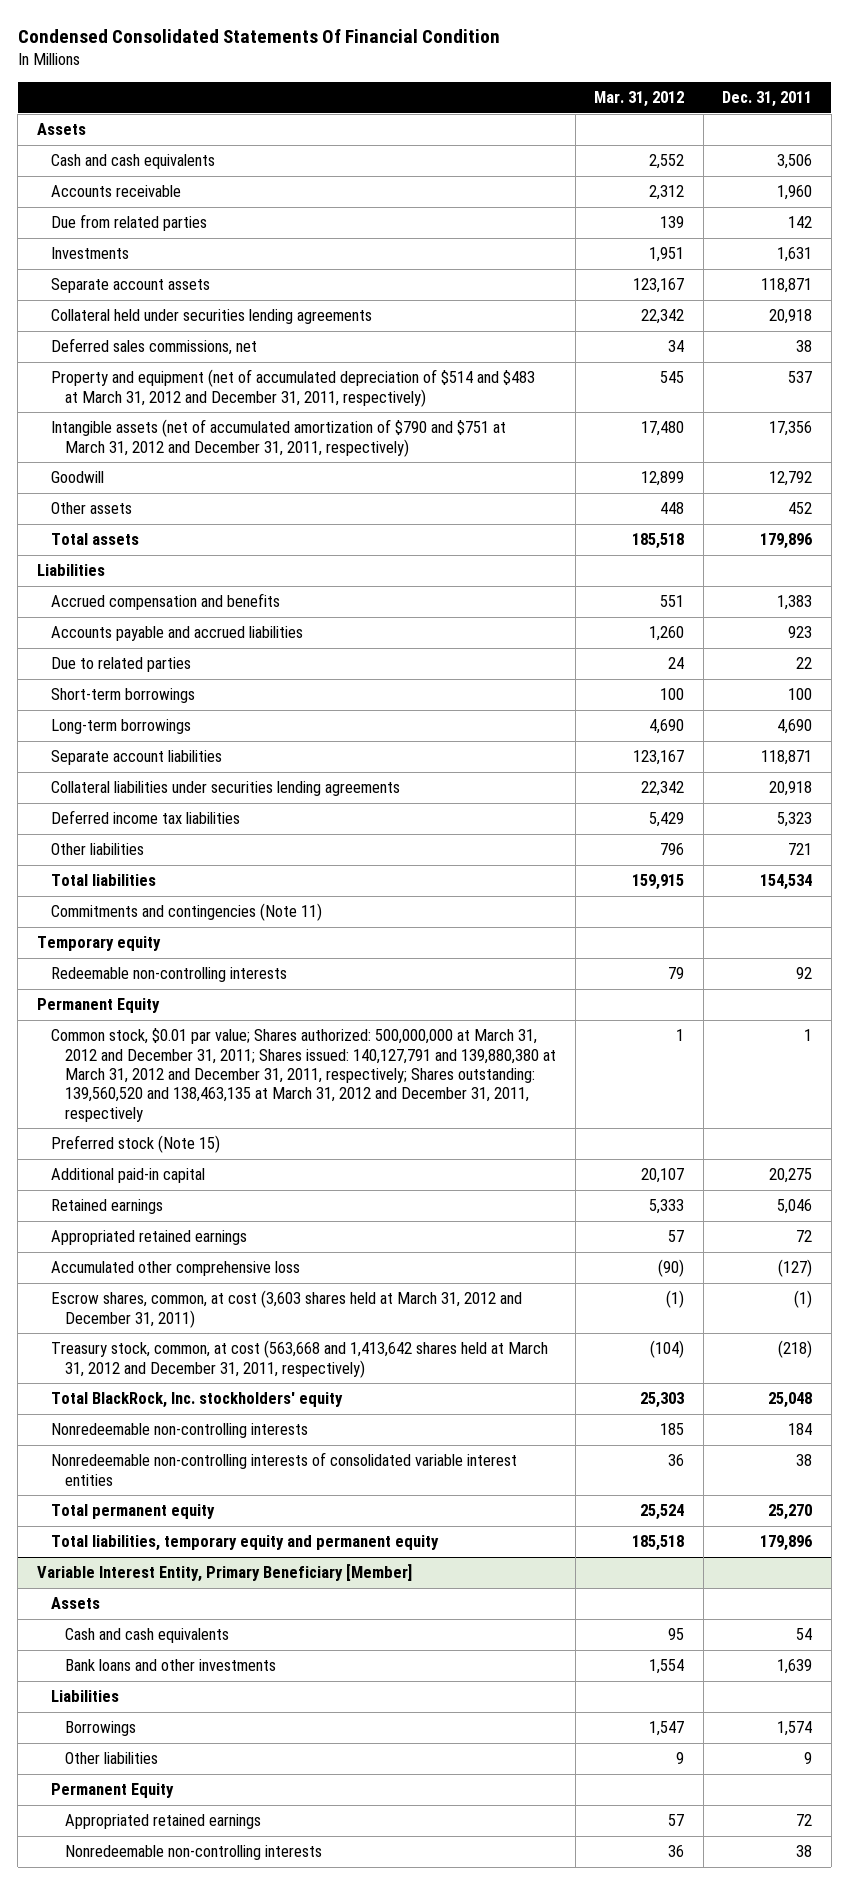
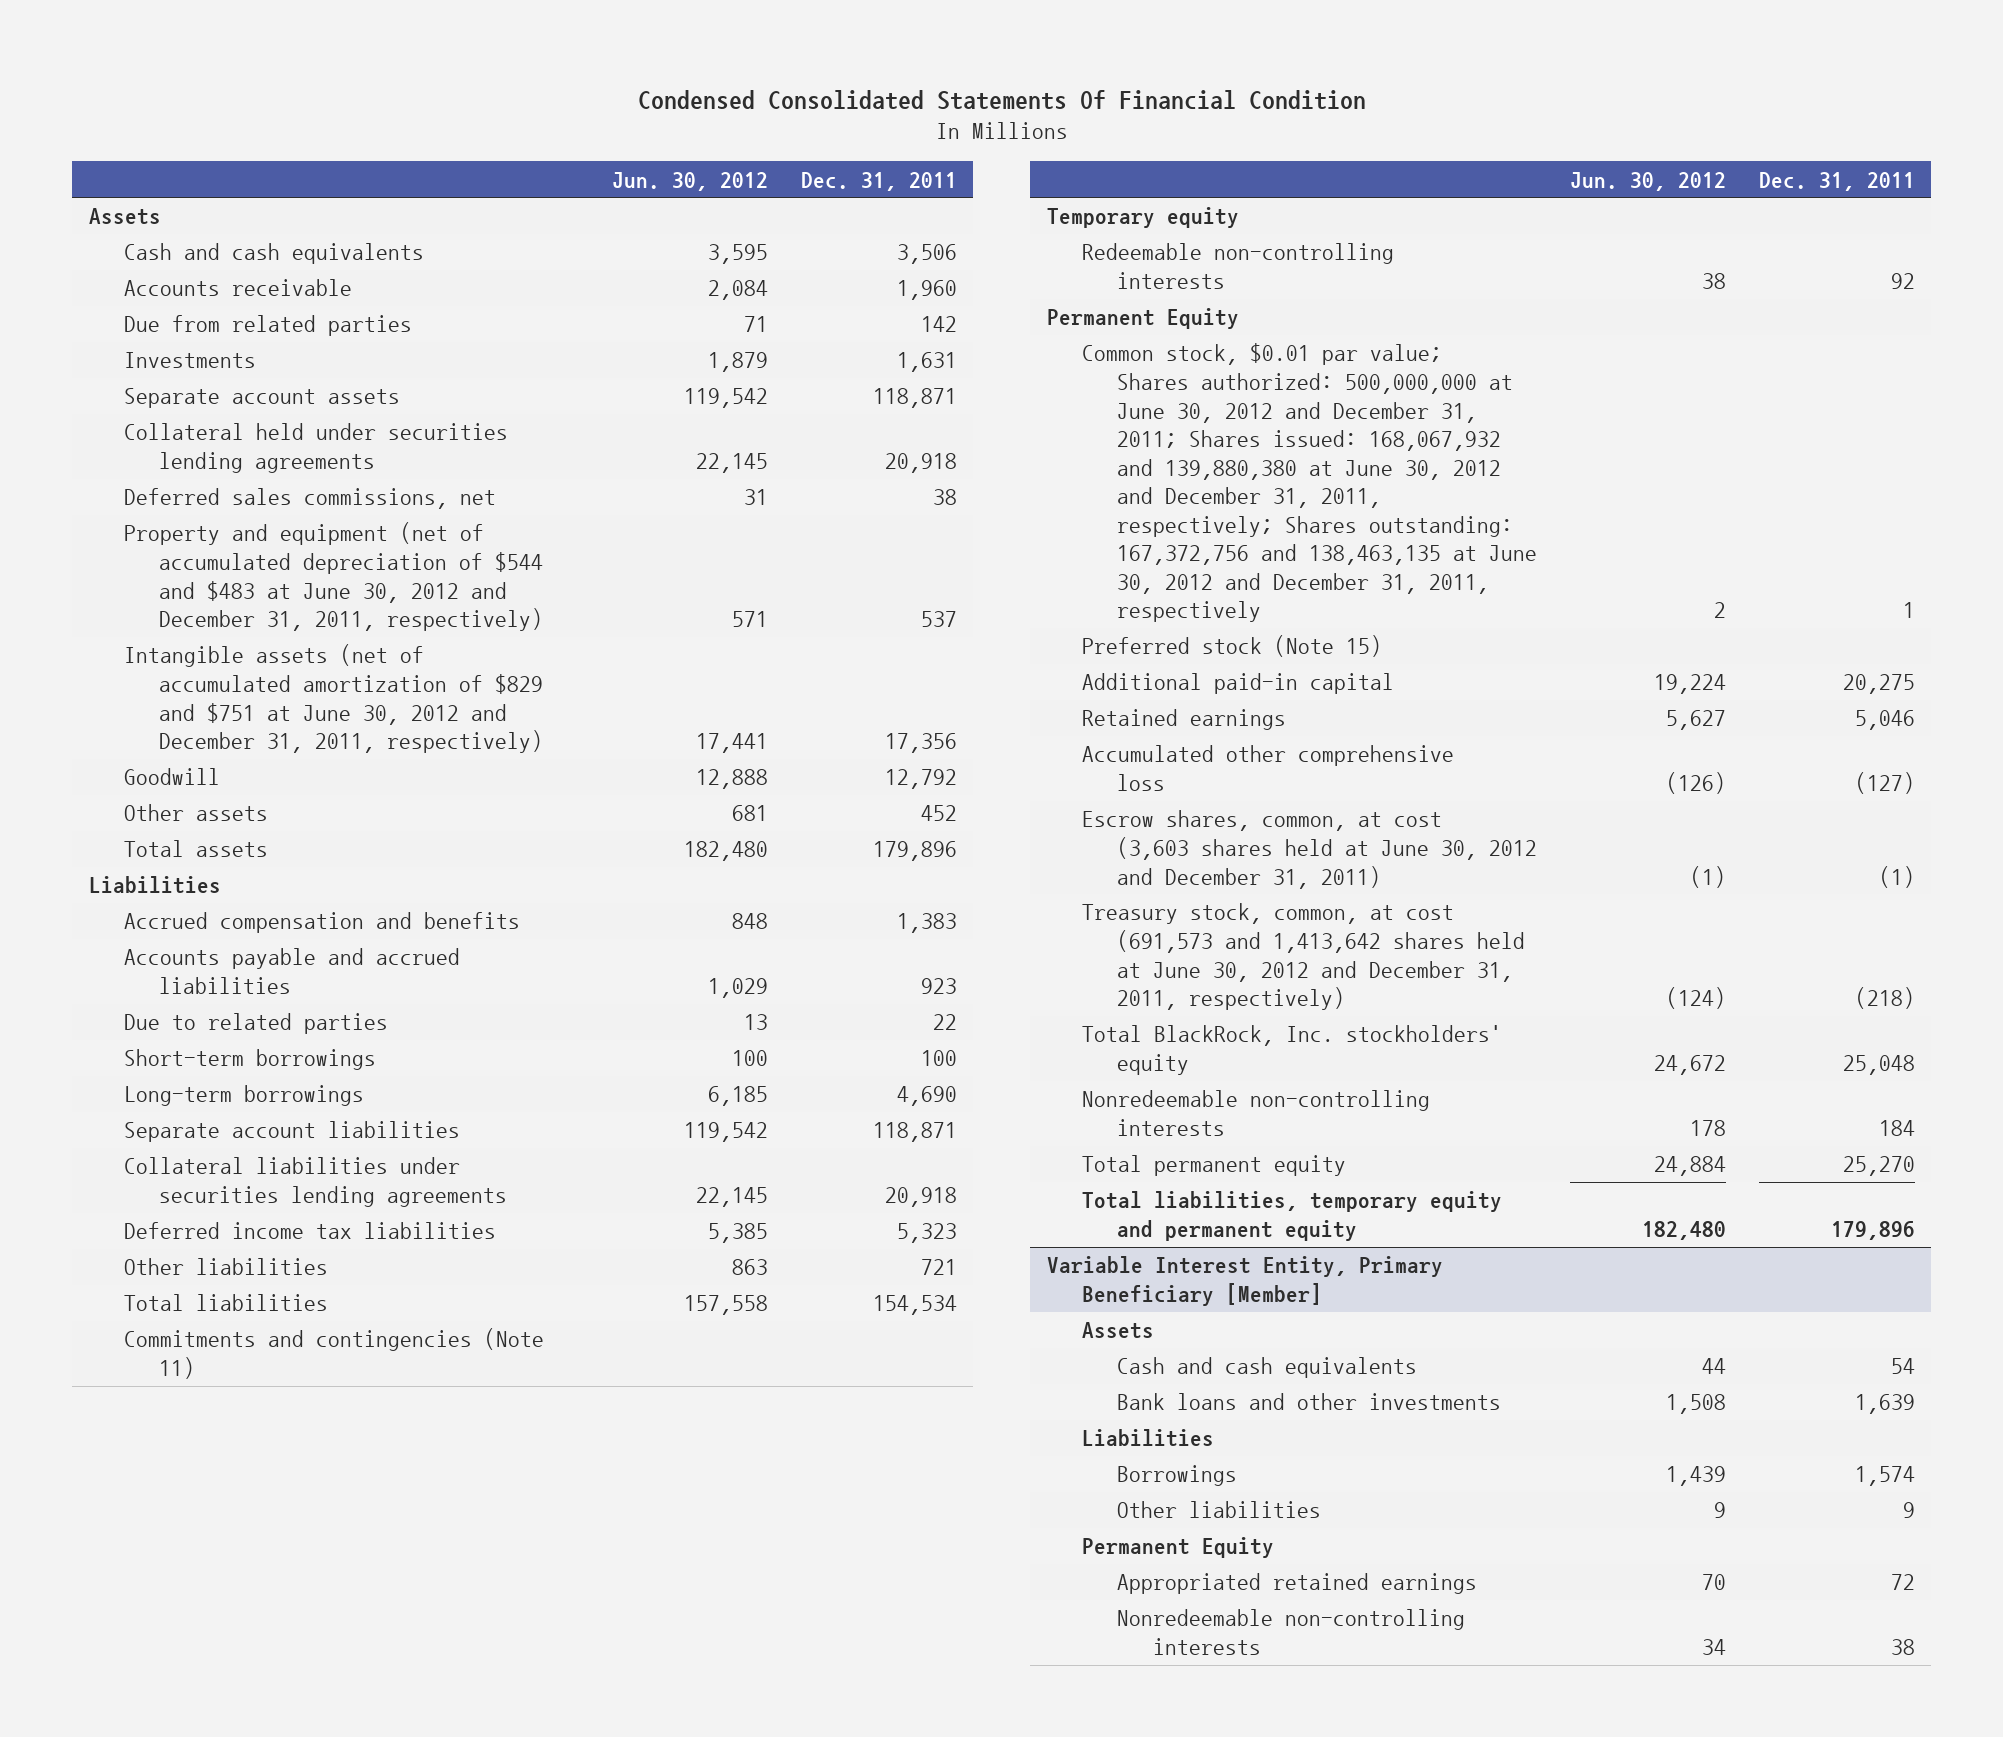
[594,91,685,108] Mar. 31, 2012 -> none
none -> [612,171,769,191] Jun. 30, 2012
[50,369,535,407] Property and equipment (net of accumulated depreciation of $514 and $483 at March 31, 2012 and December 31, 2011, respectively) -> [123,522,544,632] Property and equipment (net of accumulated depreciation of $544 and $483 at June 30, 2012 and December 31, 2011, respectively)
[50,419,506,457] Intangible assets (net of accumulated amortization of $790 and $751 at March 31, 2012 and December 31, 2011, respectively) -> [123,644,544,754] Intangible assets (net of accumulated amortization of $829 and $751 at June 30, 2012 and December 31, 2011, respectively)
[50,1028,556,1122] Common stock, $0.01 par value; Shares authorized: 500,000,000 at March 31, 2012 and December 31, 2011; Shares issued: 140,127,791 and 139,880,380 at March 31, 2012 and December 31, 2011, respectively; Shares outstanding: 139,560,520 and 138,463,135 at March 31, 2012 and December 31, 2011, respectively -> [1081,343,1538,623] Common stock, $0.01 par value; Shares authorized: 500,000,000 at June 30, 2012 and December 31, 2011; Shares issued: 168,067,932 and 139,880,380 at June 30, 2012 and December 31, 2011, respectively; Shares outstanding: 167,372,756 and 138,463,135 at June 30, 2012 and December 31, 2011, respectively
[50,1230,247,1246] Appropriated retained earnings -> none
[50,1290,522,1328] Escrow shares, common, at cost (3,603 shares held at March 31, 2012 and December 31, 2011) -> [1081,810,1538,889] Escrow shares, common, at cost (3,603 shares held at June 30, 2012 and December 31, 2011)
[50,1340,548,1378] Treasury stock, common, at cost (563,668 and 1,413,642 shares held at March 31, 2012 and December 31, 2011, respectively) -> [1081,903,1526,1011] Treasury stock, common, at cost (691,573 and 1,413,642 shares held at June 30, 2012 and December 31, 2011, respectively)
[50,1452,517,1486] Nonredeemable non-controlling interests of consolidated variable interest entities -> none

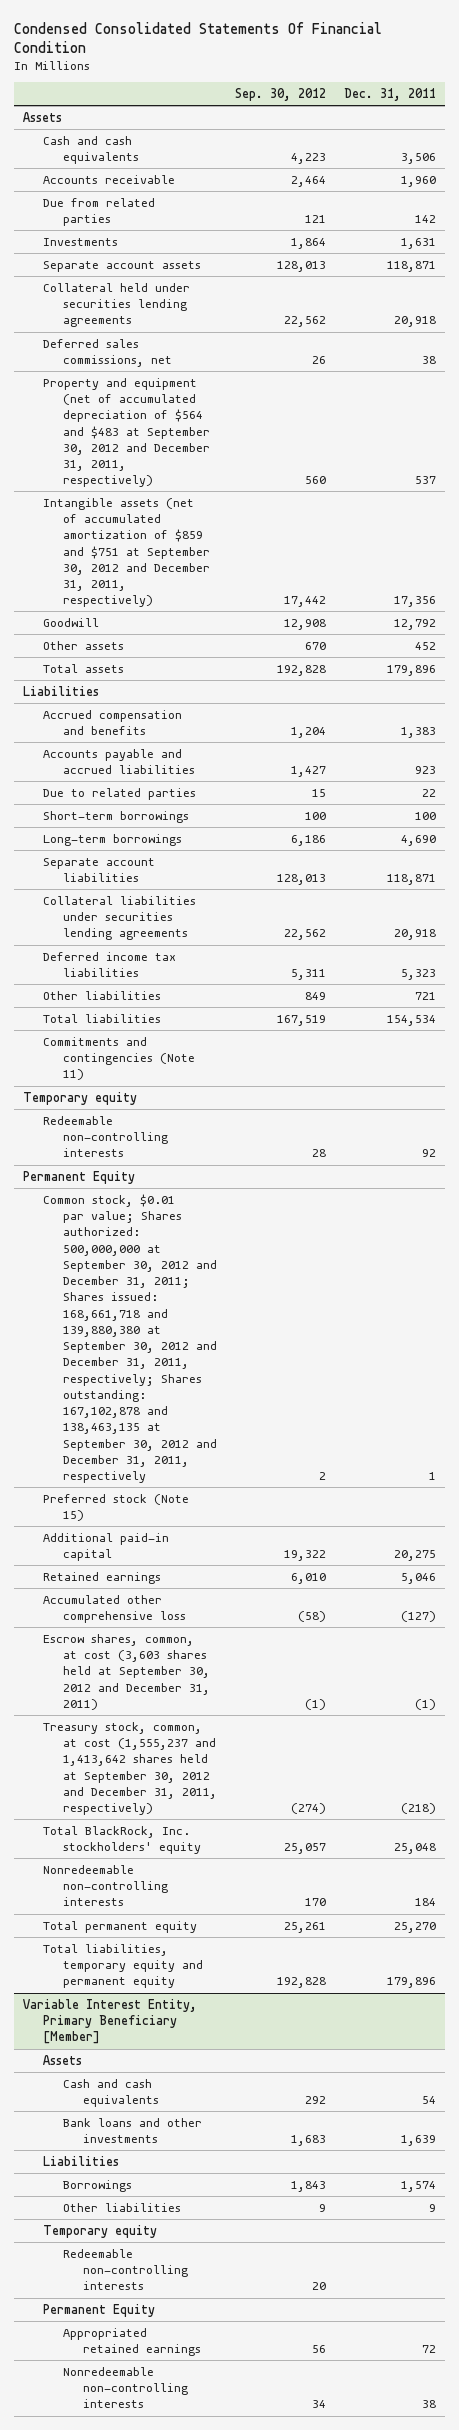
[612,171,769,191] Jun. 30, 2012 -> none
none -> [234,88,326,102] Sep. 30, 2012
[123,522,544,632] Property and equipment (net of accumulated depreciation of $544 and $483 at June 30, 2012 and December 31, 2011, respectively) -> [43,377,211,488] Property and equipment (net of accumulated depreciation of $564 and $483 at September 30, 2012 and December 31, 2011, respectively)
[123,644,544,754] Intangible assets (net of accumulated amortization of $829 and $751 at June 30, 2012 and December 31, 2011, respectively) -> [43,497,211,608] Intangible assets (net of accumulated amortization of $859 and $751 at September 30, 2012 and December 31, 2011, respectively)
[1081,343,1538,623] Common stock, $0.01 par value; Shares authorized: 500,000,000 at June 30, 2012 and December 31, 2011; Shares issued: 168,067,932 and 139,880,380 at June 30, 2012 and December 31, 2011, respectively; Shares outstanding: 167,372,756 and 138,463,135 at June 30, 2012 and December 31, 2011, respectively -> [43,1193,218,1484] Common stock, $0.01 par value; Shares authorized: 500,000,000 at September 30, 2012 and December 31, 2011; Shares issued: 168,661,718 and 139,880,380 at September 30, 2012 and December 31, 2011, respectively; Shares outstanding: 167,102,878 and 138,463,135 at September 30, 2012 and December 31, 2011, respectively
[1081,810,1538,889] Escrow shares, common, at cost (3,603 shares held at June 30, 2012 and December 31, 2011) -> [43,1633,211,1710] Escrow shares, common, at cost (3,603 shares held at September 30, 2012 and December 31, 2011)
[1081,903,1526,1011] Treasury stock, common, at cost (691,573 and 1,413,642 shares held at June 30, 2012 and December 31, 2011, respectively) -> [43,1721,218,1816] Treasury stock, common, at cost (1,555,237 and 1,413,642 shares held at September 30, 2012 and December 31, 2011, respectively)
none -> [43,2224,158,2238] Temporary equity
none -> [63,2248,188,2291] Redeemable non-controlling interests

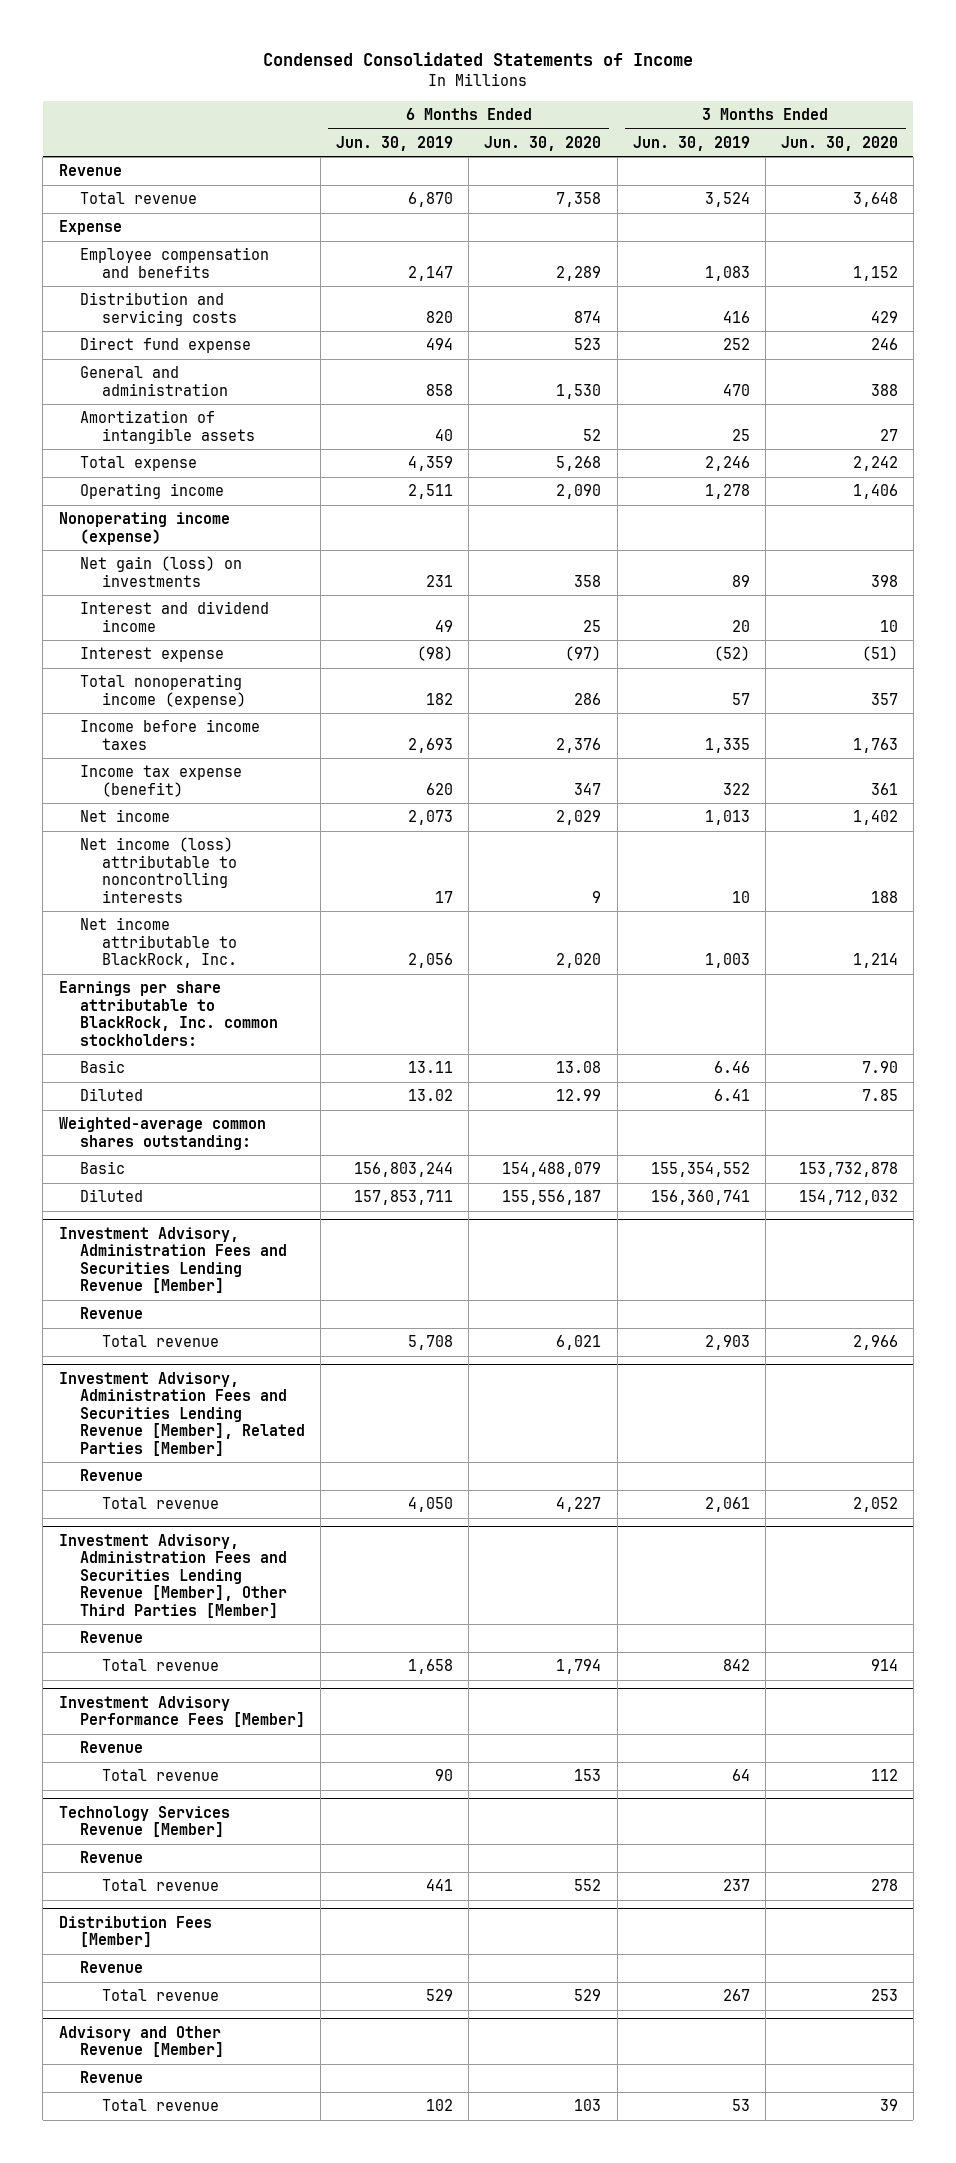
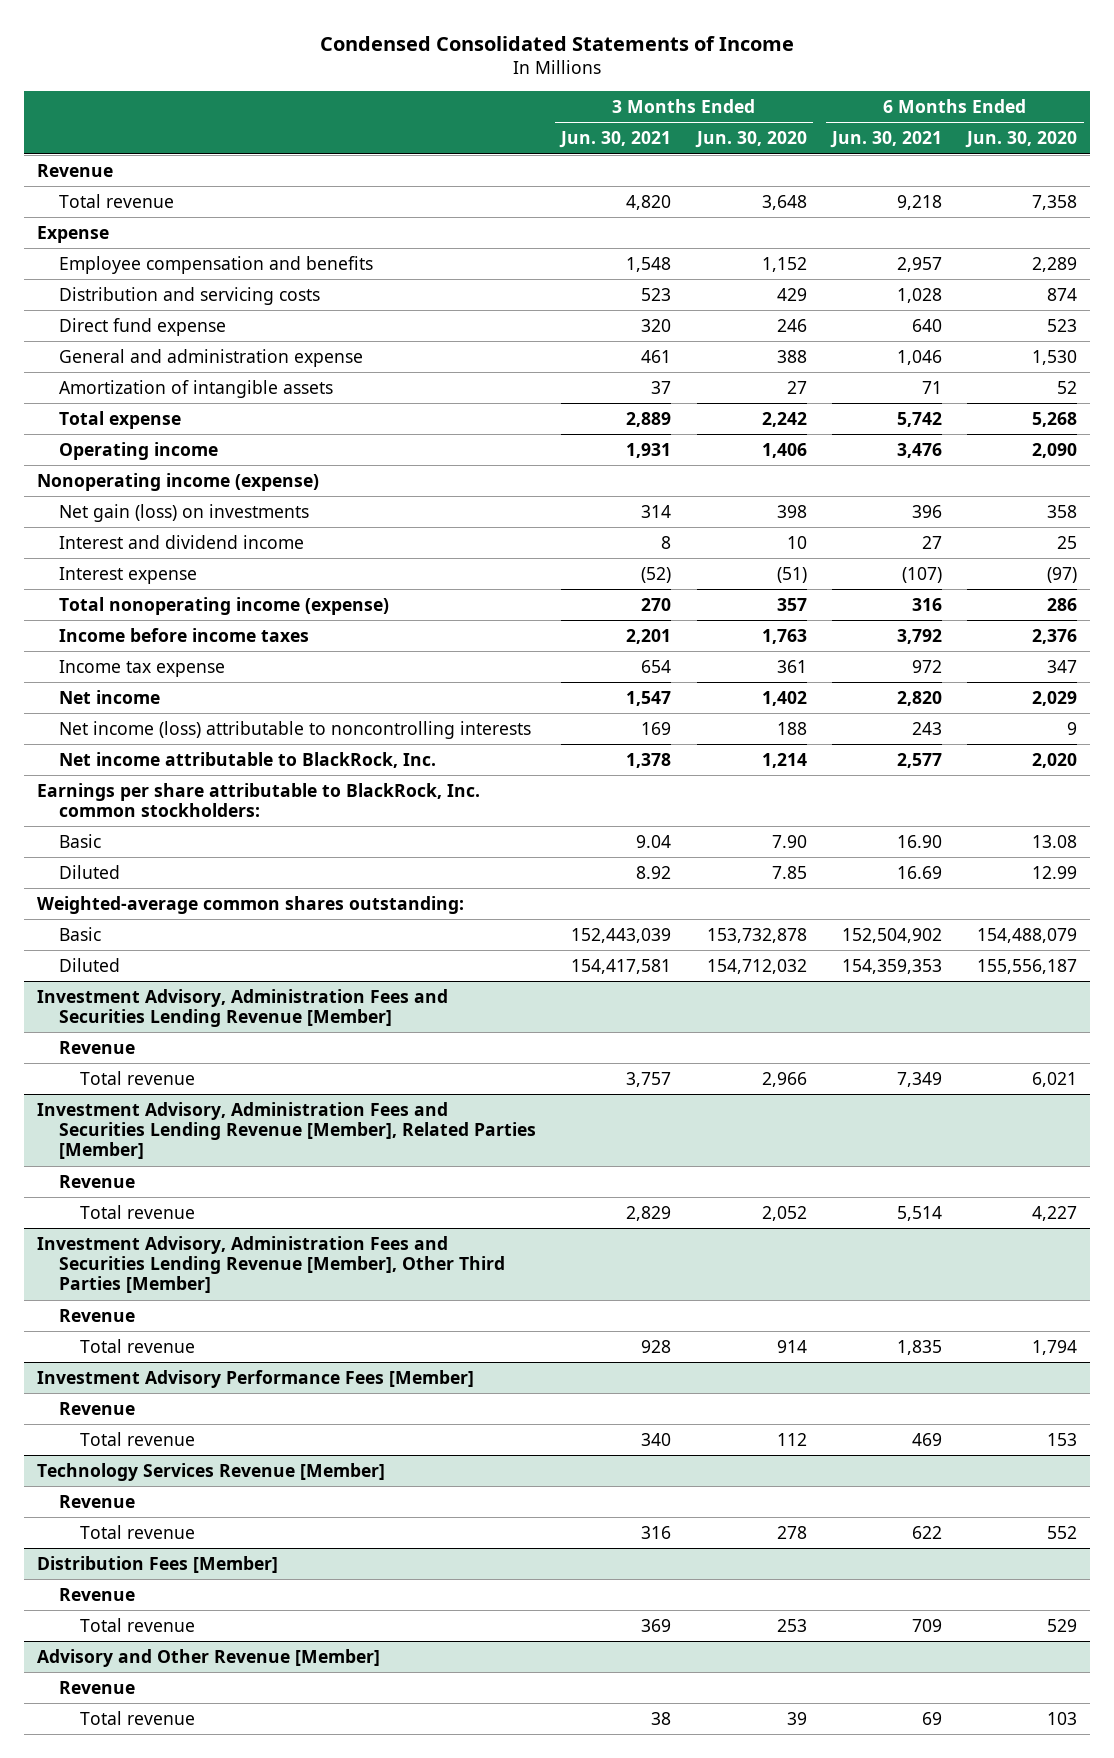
[336,135,454,151] Jun. 30, 2019 -> none
[632,135,750,151] Jun. 30, 2019 -> none
none -> [559,131,672,149] Jun. 30, 2021
none -> [830,131,943,149] Jun. 30, 2021
[80,366,228,396] General and administration -> [58,348,363,367] General and administration expense
[80,765,243,797] Income tax expense (benefit) -> [58,659,225,677] Income tax expense

